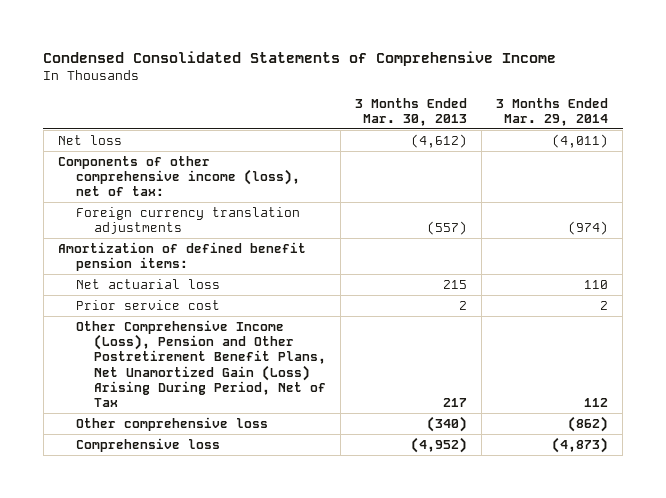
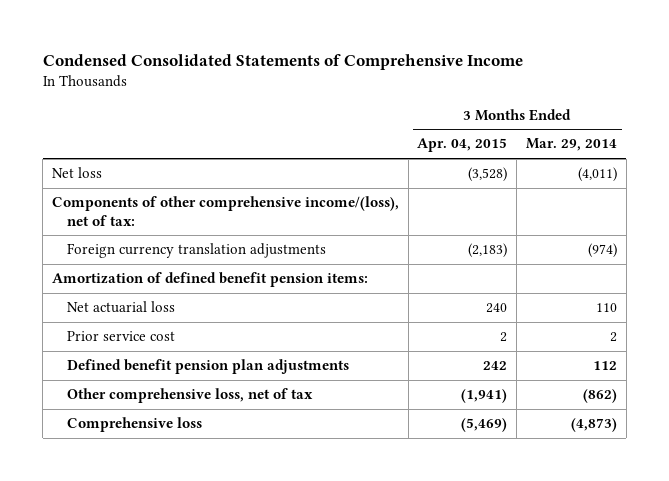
[354,97,467,126] 3 Months Ended Mar. 30, 2013 -> none
none -> [417,138,508,153] Apr. 04, 2015
[57,155,300,197] Components of other comprehensive income (loss), net of tax: -> [51,196,399,226] Components of other comprehensive income/(loss), net of tax:
[75,319,326,408] Other Comprehensive Income (Loss), Pension and Other Postretirement Benefit Plans, Net Unamortized Gain (Loss) Arising During Period, Net of Tax -> [66,359,349,375] Defined benefit pension plan adjustments
[75,416,268,431] Other comprehensive loss -> [66,388,313,404] Other comprehensive loss, net of tax

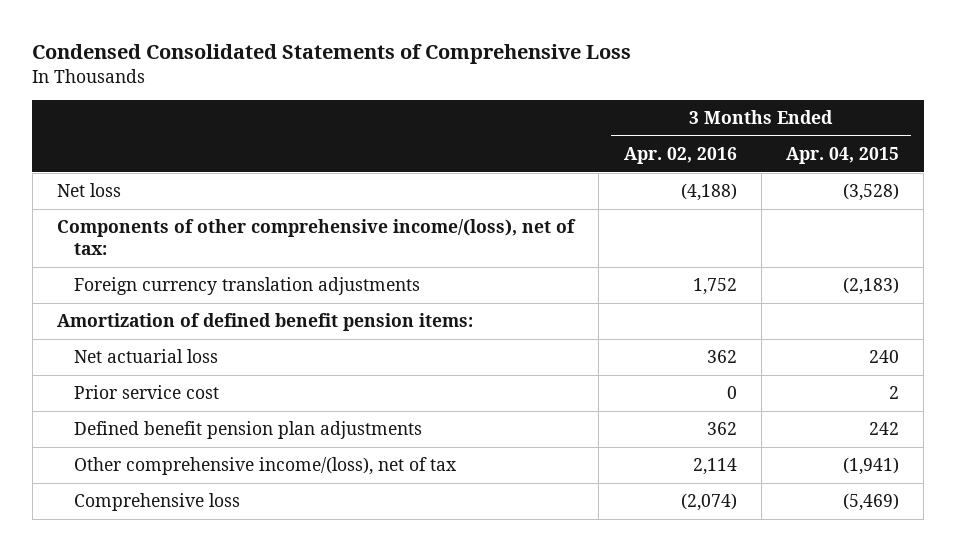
[42,53,523,70] Condensed Consolidated Statements of Comprehensive Income -> [32,44,632,65] Condensed Consolidated Statements of Comprehensive Loss
[525,138,617,152] Mar. 29, 2014 -> none
none -> [623,146,737,164] Apr. 02, 2016
[66,388,313,404] Other comprehensive loss, net of tax -> [74,457,458,476] Other comprehensive income/(loss), net of tax

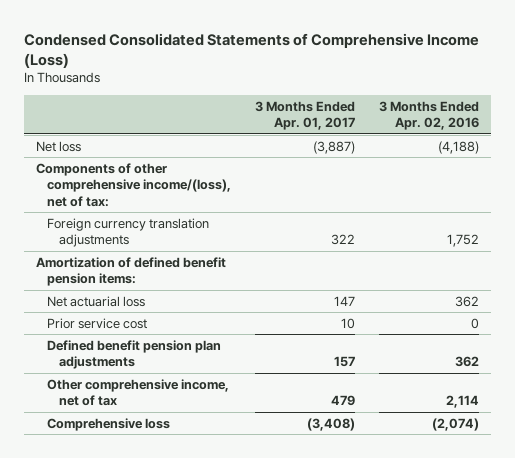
[32,44,632,65] Condensed Consolidated Statements of Comprehensive Loss -> [24,32,480,68] Condensed Consolidated Statements of Comprehensive Income (Loss)
[785,146,899,164] Apr. 04, 2015 -> none
none -> [255,100,356,131] 3 Months Ended Apr. 01, 2017
[74,457,458,476] Other comprehensive income/(loss), net of tax -> [47,378,230,407] Other comprehensive income, net of tax

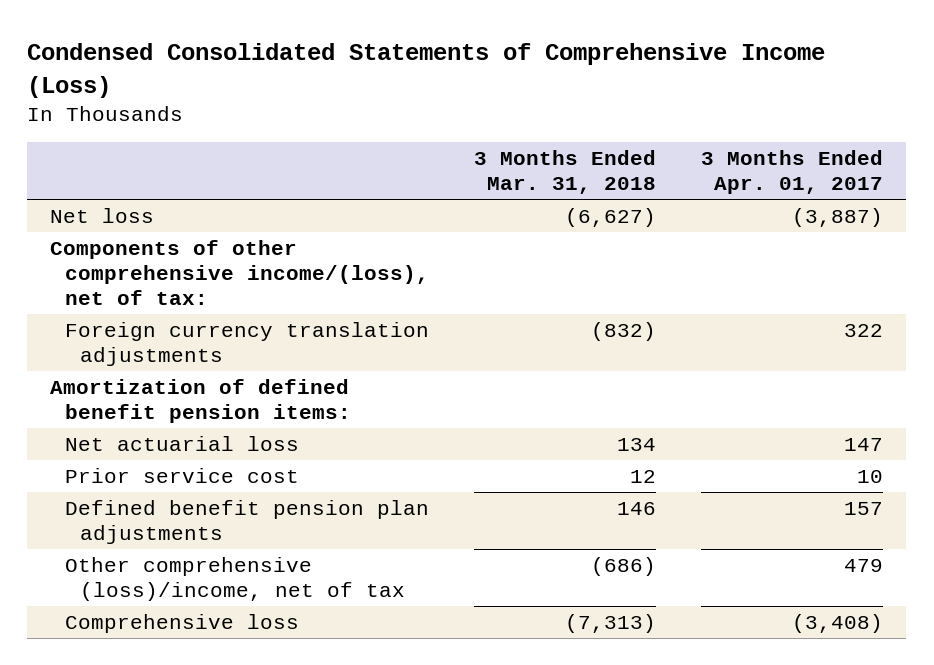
[378,100,479,131] 3 Months Ended Apr. 02, 2016 -> none
none -> [474,149,657,195] 3 Months Ended Mar. 31, 2018
[47,378,230,407] Other comprehensive income, net of tax -> [64,556,405,602] Other comprehensive (loss)/income, net of tax

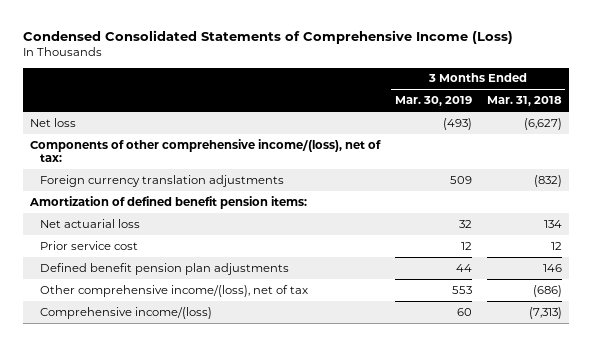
[701,149,884,195] 3 Months Ended Apr. 01, 2017 -> none
none -> [394,96,472,107] Mar. 30, 2019
[64,556,405,602] Other comprehensive (loss)/income, net of tax -> [40,284,309,297] Other comprehensive income/(loss), net of tax
[64,613,299,633] Comprehensive loss -> [40,306,213,319] Comprehensive income/(loss)

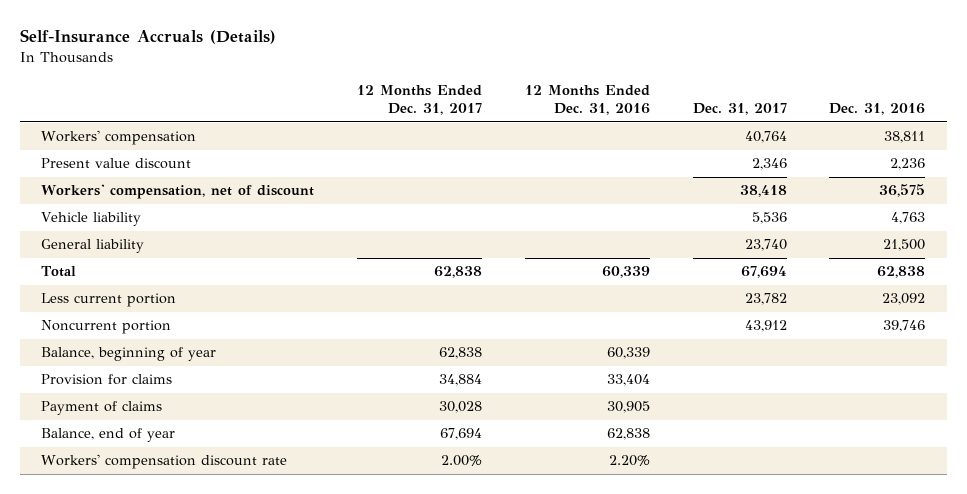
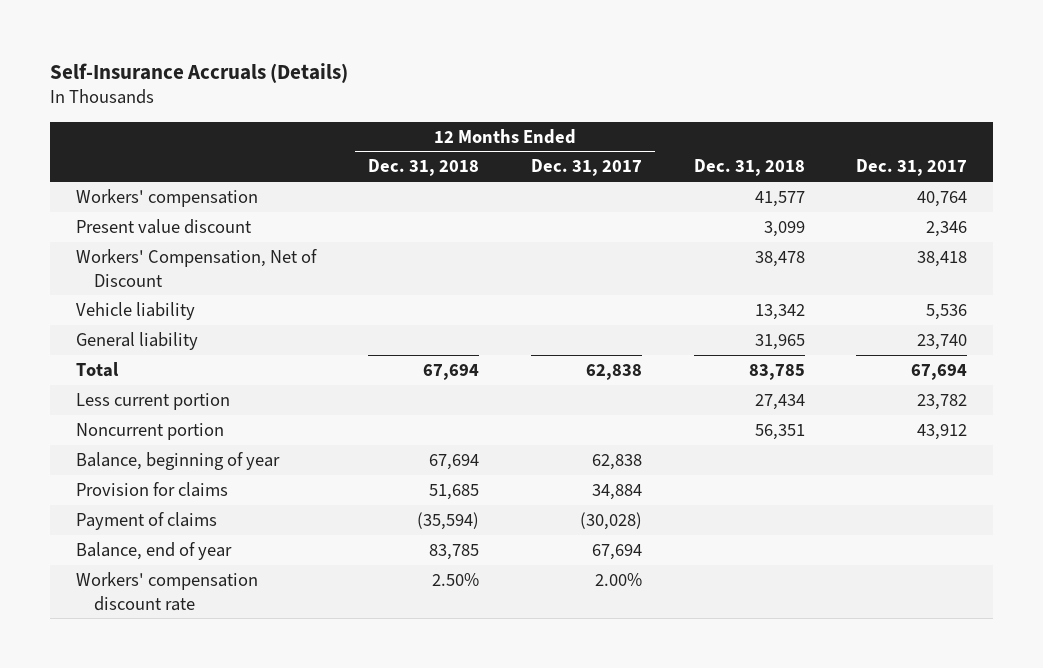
[524,84,650,116] 12 Months Ended Dec. 31, 2016 -> none
[829,103,926,116] Dec. 31, 2016 -> none
none -> [367,159,479,177] Dec. 31, 2018
none -> [693,159,805,177] Dec. 31, 2018
[41,184,315,200] Workers' compensation, net of discount -> [75,248,317,287] Workers' Compensation, Net of Discount
[439,401,483,414] 30,028 -> [579,511,642,530] (30,028)

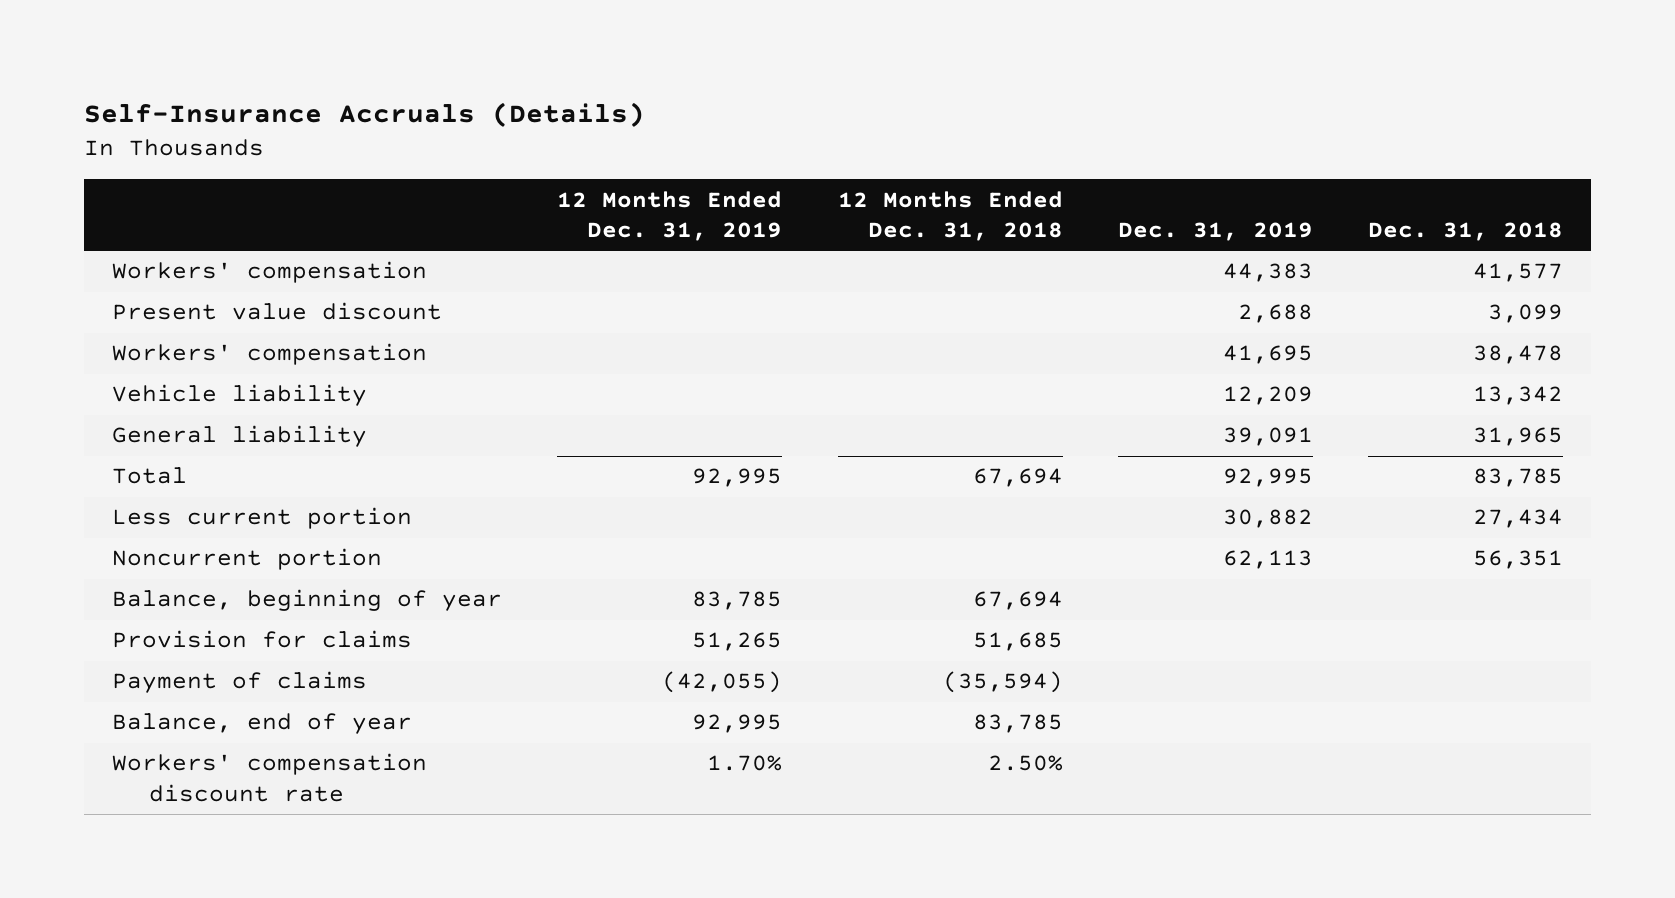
[530,159,642,177] Dec. 31, 2017 -> none
[856,159,968,177] Dec. 31, 2017 -> none
none -> [557,190,783,242] 12 Months Ended Dec. 31, 2019
none -> [1117,222,1313,242] Dec. 31, 2019
[75,248,317,287] Workers' Compensation, Net of Discount -> [112,343,428,366] Workers' compensation

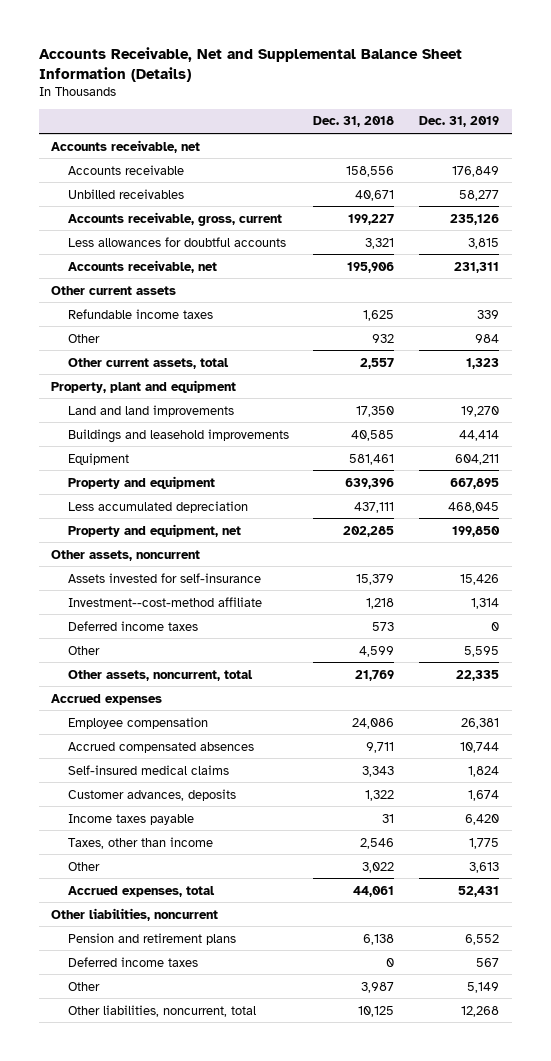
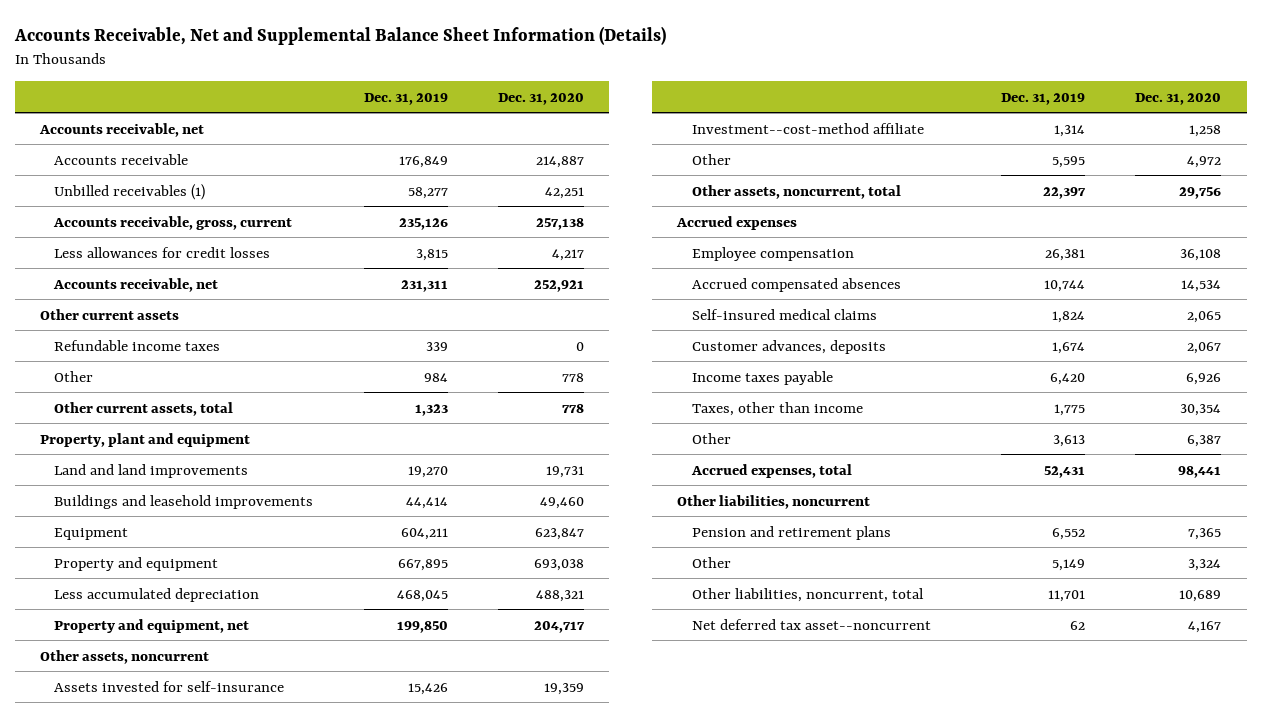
[313,116,395,128] Dec. 31, 2018 -> none
none -> [498,92,585,105] Dec. 31, 2020
[67,188,184,199] Unbilled receivables -> [54,183,206,200] Unbilled receivables (1)
[67,236,286,247] Less allowances for doubtful accounts -> [54,246,271,258] Less allowances for credit losses
[67,620,198,631] Deferred income taxes -> none
[456,669,500,681] 22,335 -> [1043,186,1087,199] 22,397
[67,956,198,967] Deferred income taxes -> none
[461,1005,500,1017] 12,268 -> [1048,589,1086,602] 11,701
none -> [691,618,931,630] Net deferred tax asset--noncurrent

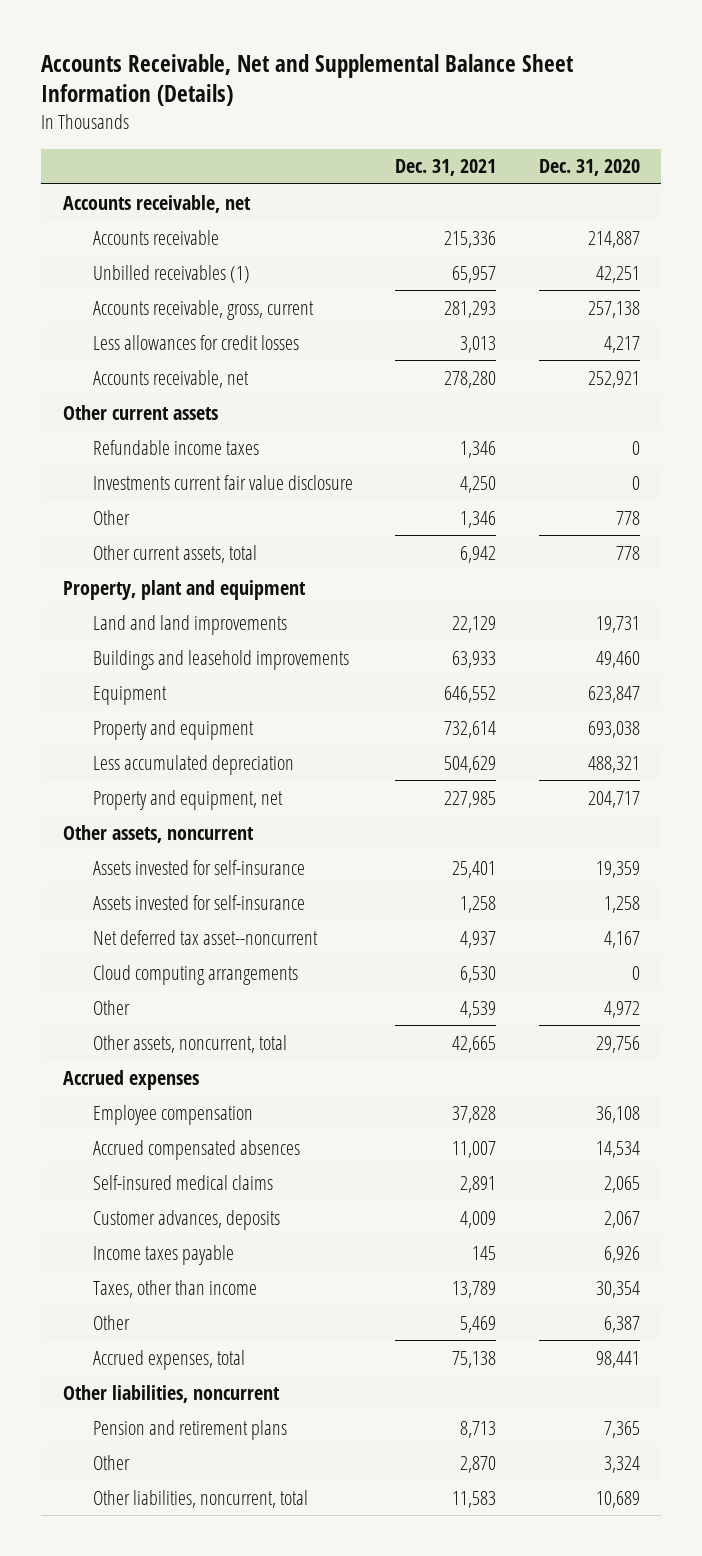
[363,92,448,105] Dec. 31, 2019 -> none
none -> [395,159,497,177] Dec. 31, 2021
none -> [92,474,353,490] Investments current fair value disclosure
[691,122,924,134] Investment--cost-method affiliate -> [92,894,305,910] Assets invested for self-insurance
[691,618,931,630] Net deferred tax asset--noncurrent -> [92,929,318,945] Net deferred tax asset--noncurrent
none -> [92,964,298,985] Cloud computing arrangements

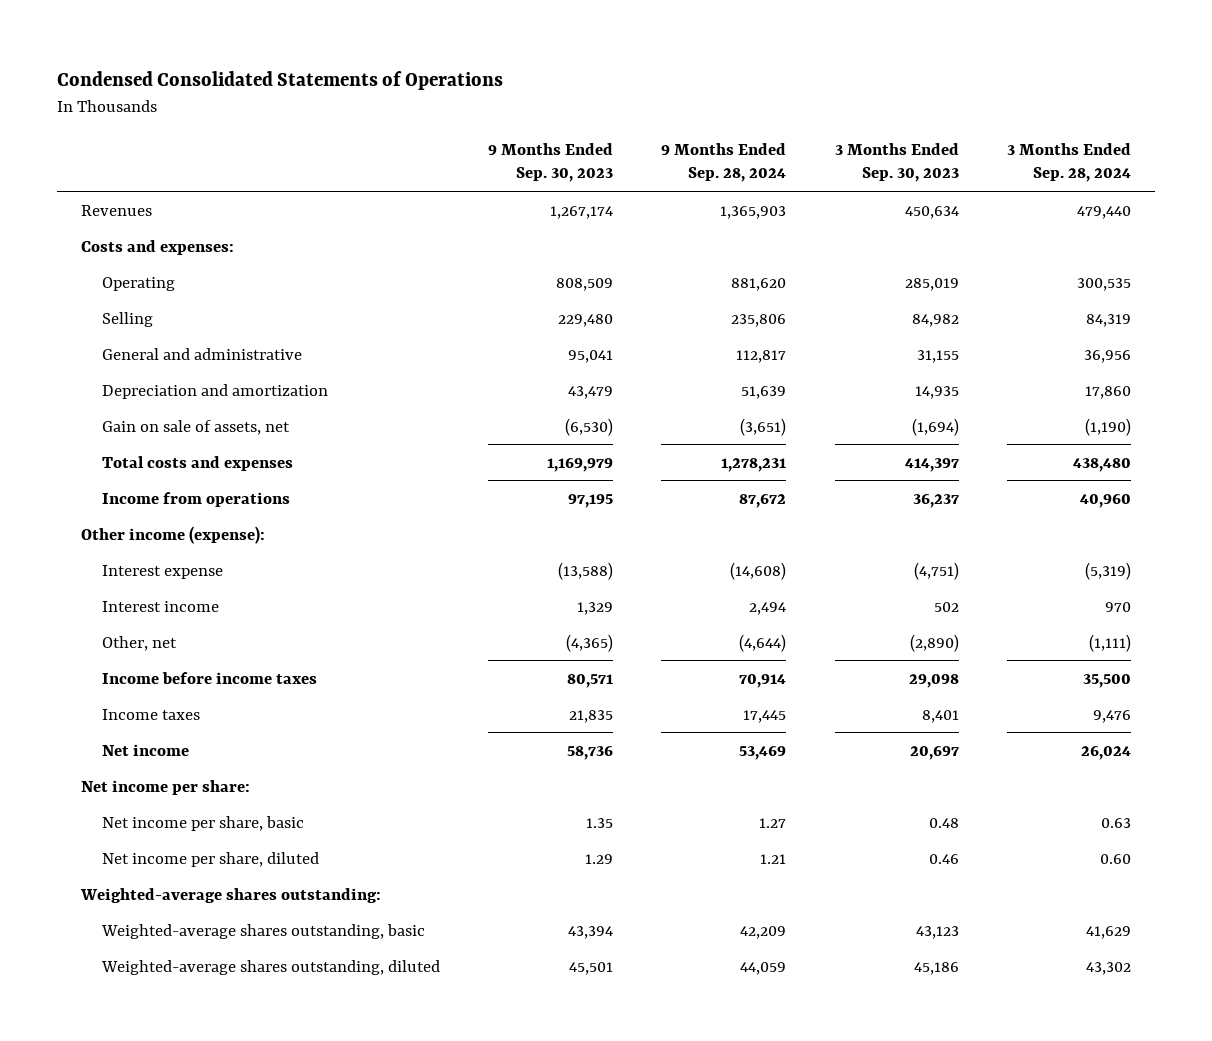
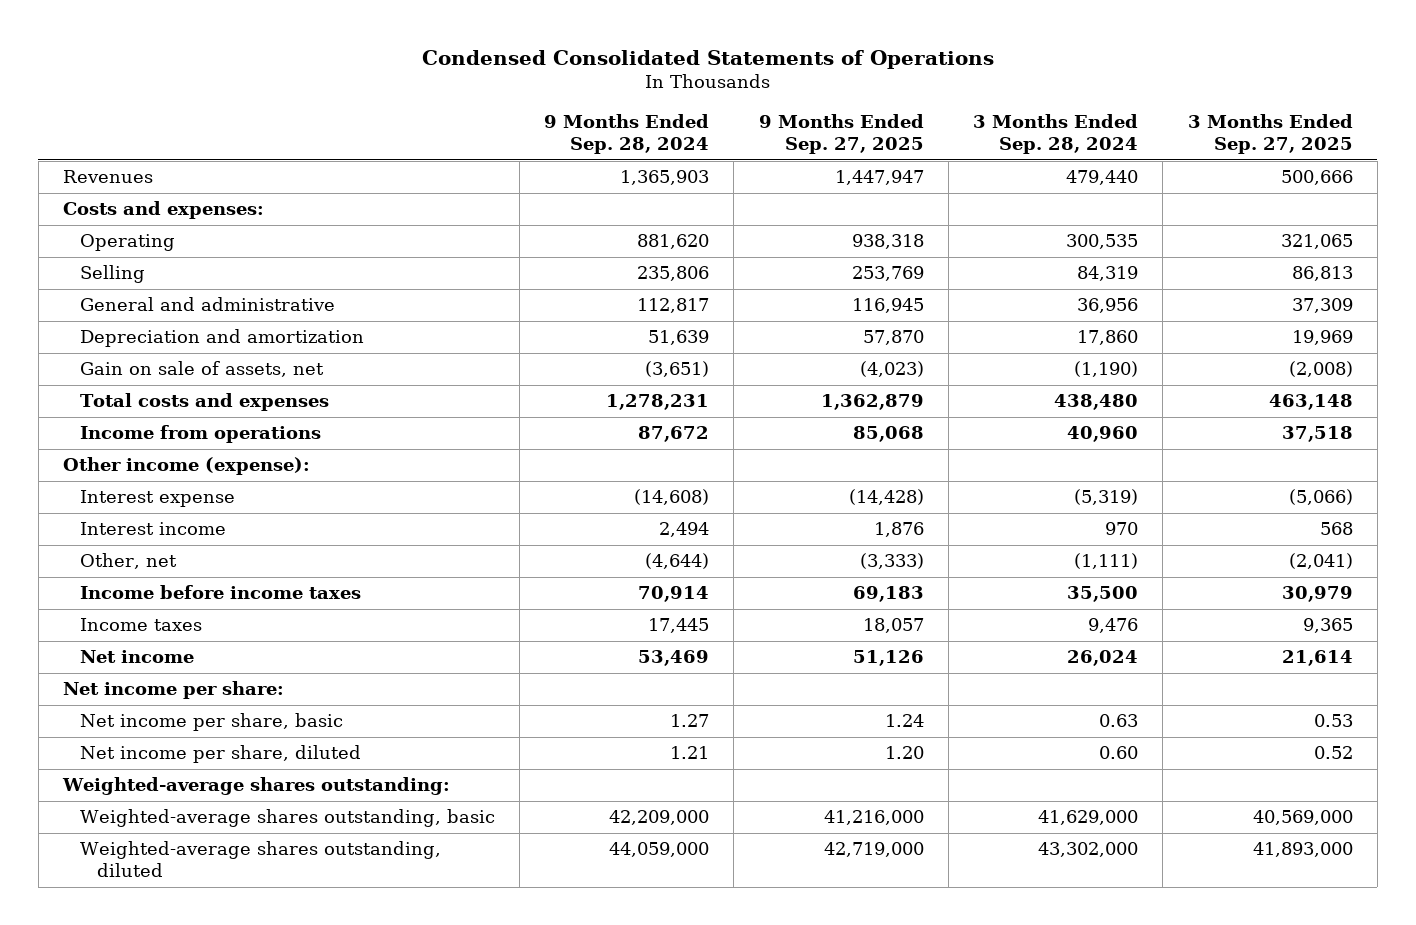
[488,142,614,183] 9 Months Ended Sep. 30, 2023 -> none
[834,142,959,183] 3 Months Ended Sep. 30, 2023 -> none
none -> [758,114,924,155] 9 Months Ended Sep. 27, 2025
none -> [1187,114,1353,155] 3 Months Ended Sep. 27, 2025
[740,925,787,939] 42,209 -> [609,810,710,826] 42,209,000
[1086,925,1132,939] 41,629 -> [1038,810,1139,826] 41,629,000
[740,961,787,975] 44,059 -> [609,842,710,858] 44,059,000
[1086,961,1132,975] 43,302 -> [1038,842,1139,858] 43,302,000

